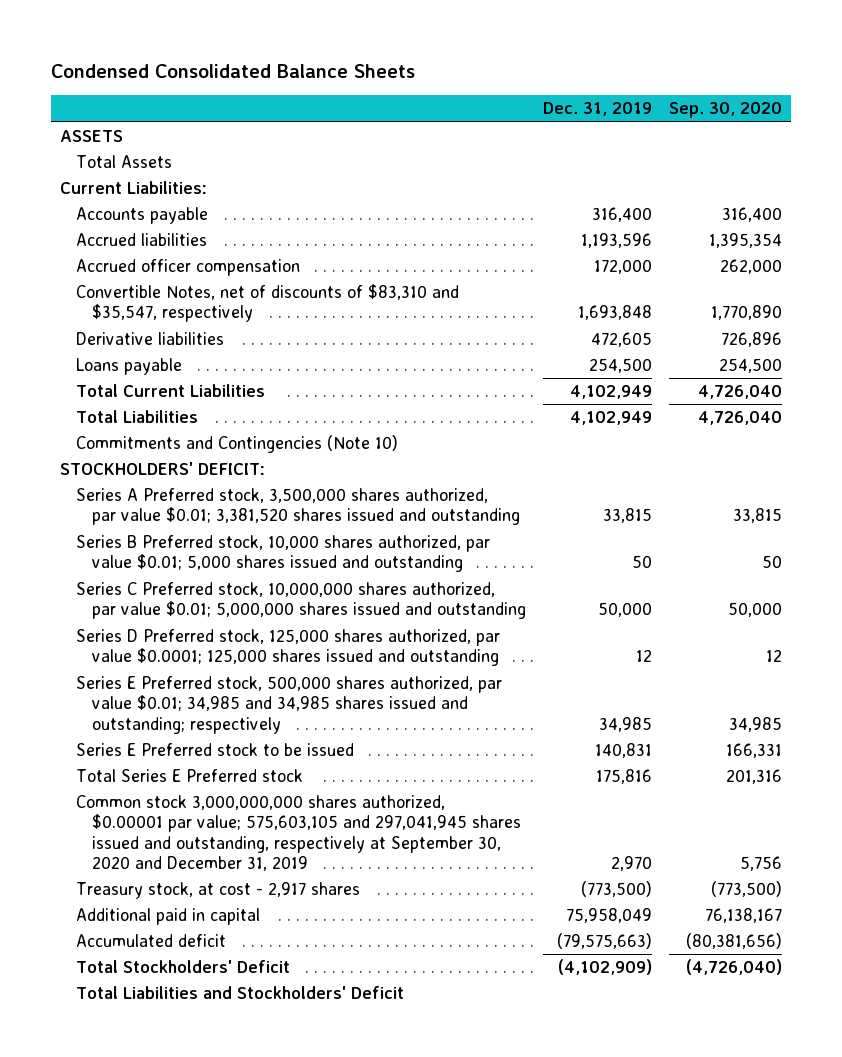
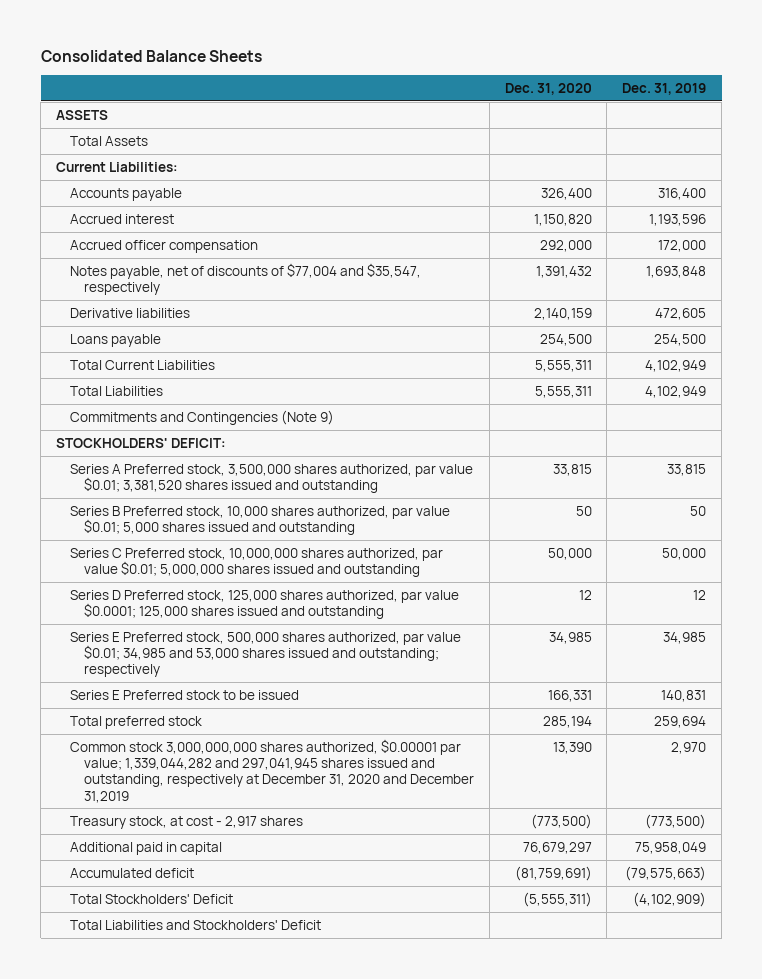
[50,63,415,78] Condensed Consolidated Balance Sheets -> [40,49,262,62] Consolidated Balance Sheets
[669,102,783,119] Sep. 30, 2020 -> none
none -> [504,82,592,95] Dec. 31, 2020
[75,233,207,247] Accrued liabilities -> [70,213,175,224] Accrued interest
[75,284,459,323] Convertible Notes, net of discounts of $83,310 and $35,547, respectively -> [70,262,422,295] Notes payable, net of discounts of $77,004 and $35,547, respectively
[75,435,398,454] Commitments and Contingencies (Note 10) -> [70,409,335,425] Commitments and Contingencies (Note 9)
[75,676,502,734] Series E Preferred stock, 500,000 shares authorized, par value $0.01; 34,985 and 34,985 shares issued and outstanding; respectively -> [70,631,462,678] Series E Preferred stock, 500,000 shares authorized, par value $0.01; 34,985 and 53,000 shares issued and outstanding; respectively
[75,769,303,783] Total Series E Preferred stock -> [70,715,203,729] Total preferred stock
[595,769,652,785] 175,816 -> [654,715,707,728] 259,694
[75,795,521,871] Common stock 3,000,000,000 shares authorized, $0.00001 par value; 575,603,105 and 297,041,945 shares issued and outstanding, respectively at September 30, 2020 and December 31, 2019 -> [70,738,474,803] Common stock 3,000,000,000 shares authorized, $0.00001 par value; 1,339,044,282 and 297,041,945 shares issued and outstanding, respectively at December 31, 2020 and December 31,2019

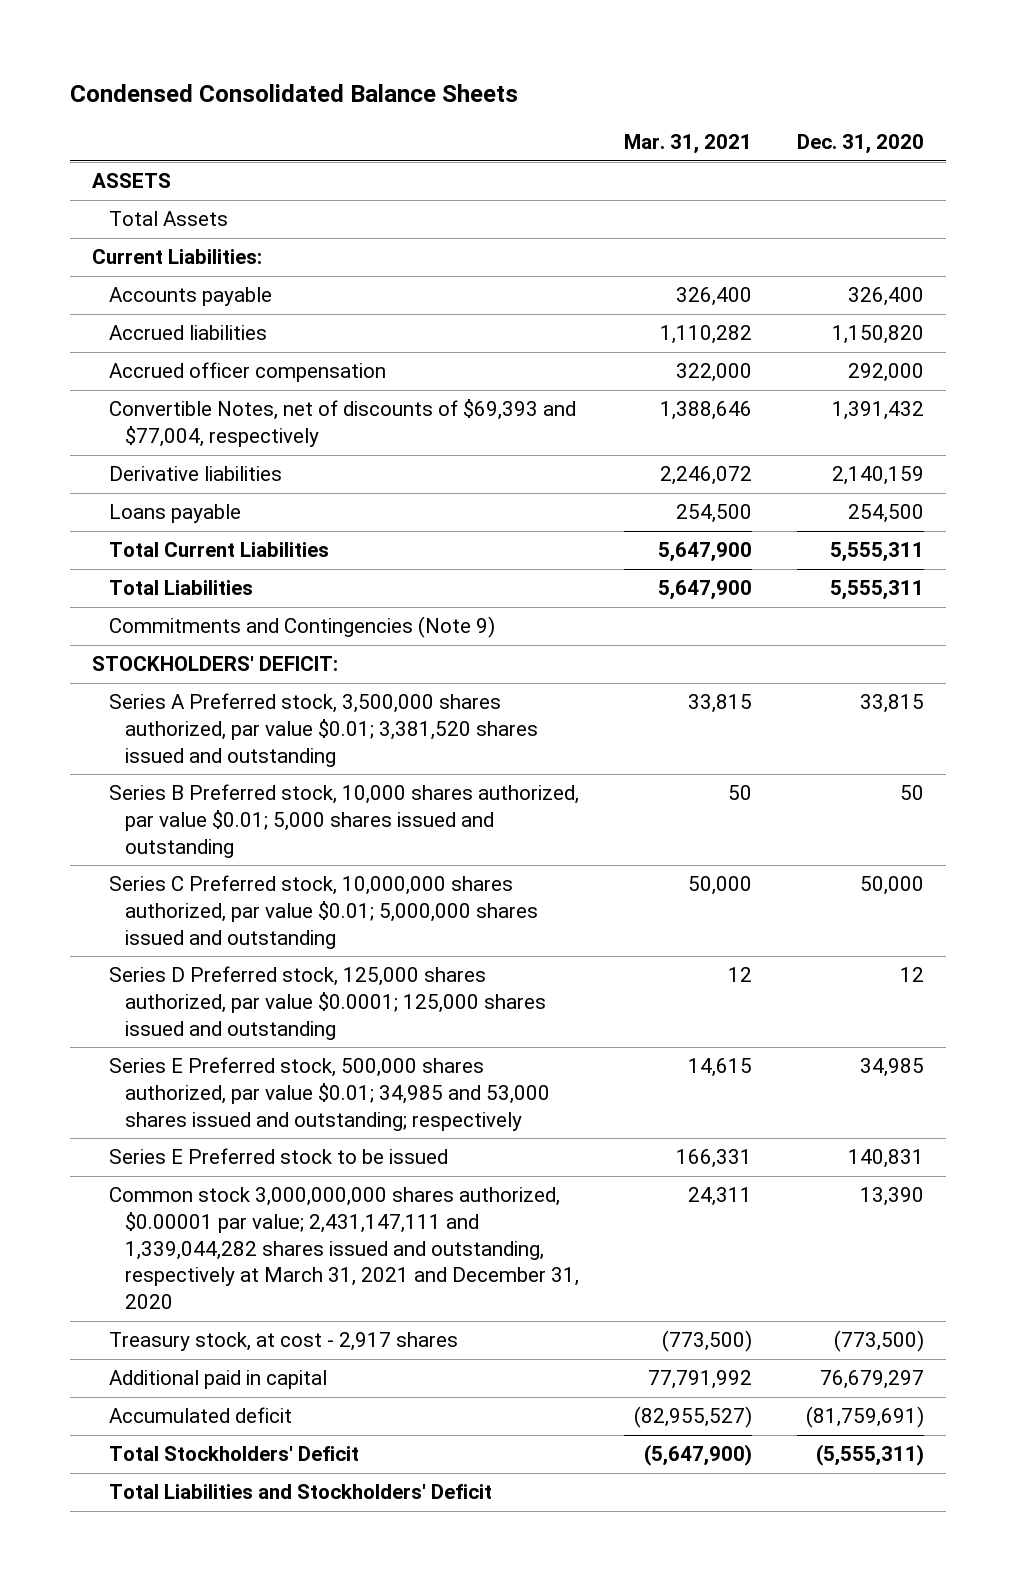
[40,49,262,62] Consolidated Balance Sheets -> [69,83,518,102] Condensed Consolidated Balance Sheets
[622,82,707,95] Dec. 31, 2019 -> none
none -> [623,133,752,154] Mar. 31, 2021
[70,213,175,224] Accrued interest -> [108,325,267,341] Accrued liabilities
[70,262,422,295] Notes payable, net of discounts of $77,004 and $35,547, respectively -> [108,399,576,448] Convertible Notes, net of discounts of $69,393 and $77,004, respectively
[70,715,203,729] Total preferred stock -> none
[547,689,592,702] 166,331 -> [847,1149,924,1169] 140,831
[70,738,474,803] Common stock 3,000,000,000 shares authorized, $0.00001 par value; 1,339,044,282 and 297,041,945 shares issued and outstanding, respectively at December 31, 2020 and December 31,2019 -> [108,1187,579,1310] Common stock 3,000,000,000 shares authorized, $0.00001 par value; 2,431,147,111 and 1,339,044,282 shares issued and outstanding, respectively at March 31, 2021 and December 31, 2020

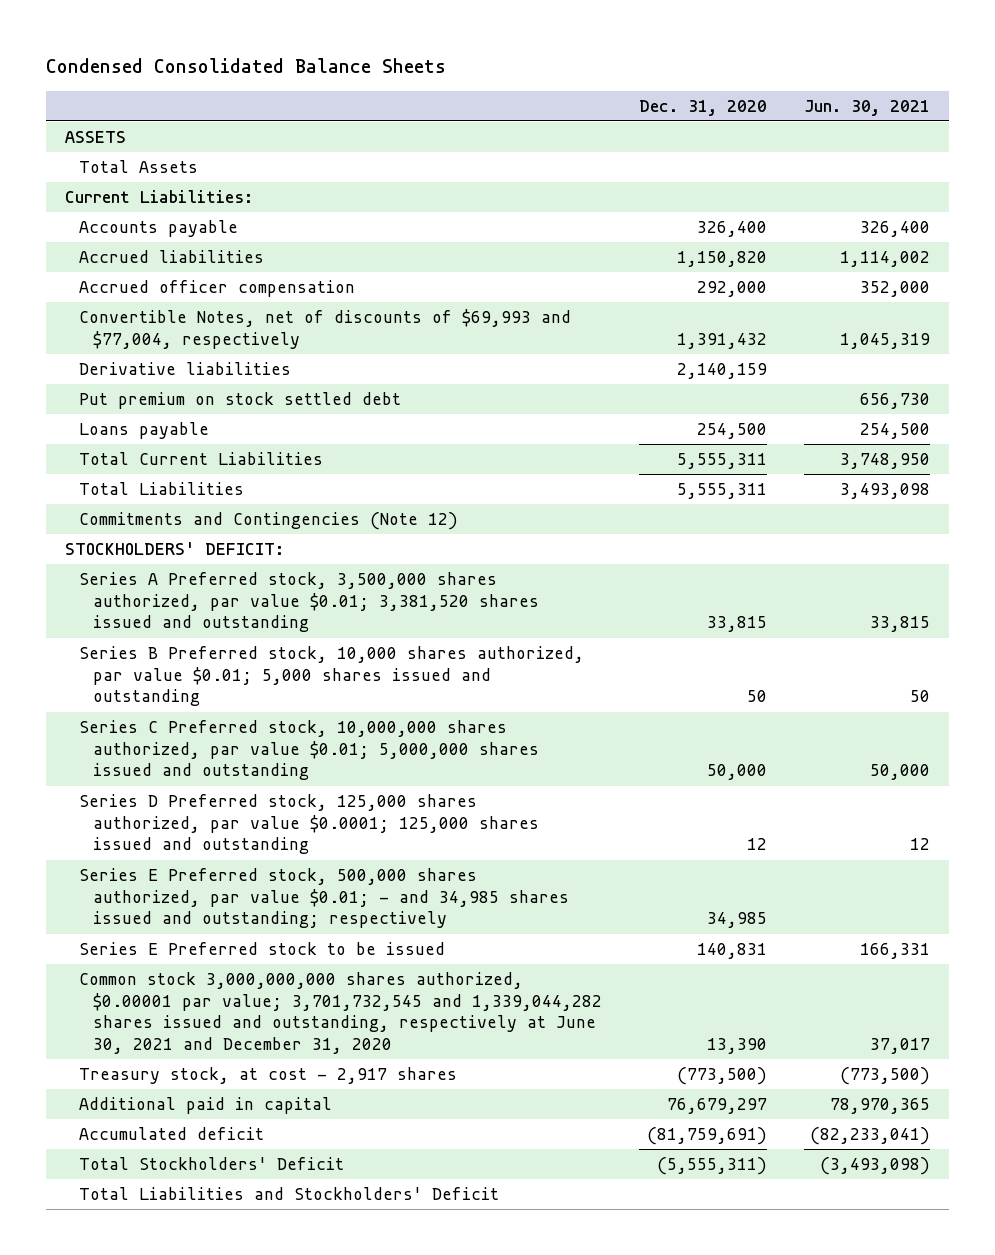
[623,133,752,154] Mar. 31, 2021 -> none
none -> [804,99,931,116] Jun. 30, 2021
[108,399,576,448] Convertible Notes, net of discounts of $69,393 and $77,004, respectively -> [78,309,571,349] Convertible Notes, net of discounts of $69,993 and $77,004, respectively
none -> [78,392,401,410] Put premium on stock settled debt
[108,616,495,639] Commitments and Contingencies (Note 9) -> [78,512,458,531] Commitments and Contingencies (Note 12)
[108,1057,550,1131] Series E Preferred stock, 500,000 shares authorized, par value $0.01; 34,985 and 53,000 shares issued and outstanding; respectively -> [78,868,570,929] Series E Preferred stock, 500,000 shares authorized, par value $0.01; - and 34,985 shares issued and outstanding; respectively
[108,1187,579,1310] Common stock 3,000,000,000 shares authorized, $0.00001 par value; 2,431,147,111 and 1,339,044,282 shares issued and outstanding, respectively at March 31, 2021 and December 31, 2020 -> [78,972,603,1055] Common stock 3,000,000,000 shares authorized, $0.00001 par value; 3,701,732,545 and 1,339,044,282 shares issued and outstanding, respectively at June 30, 2021 and December 31, 2020

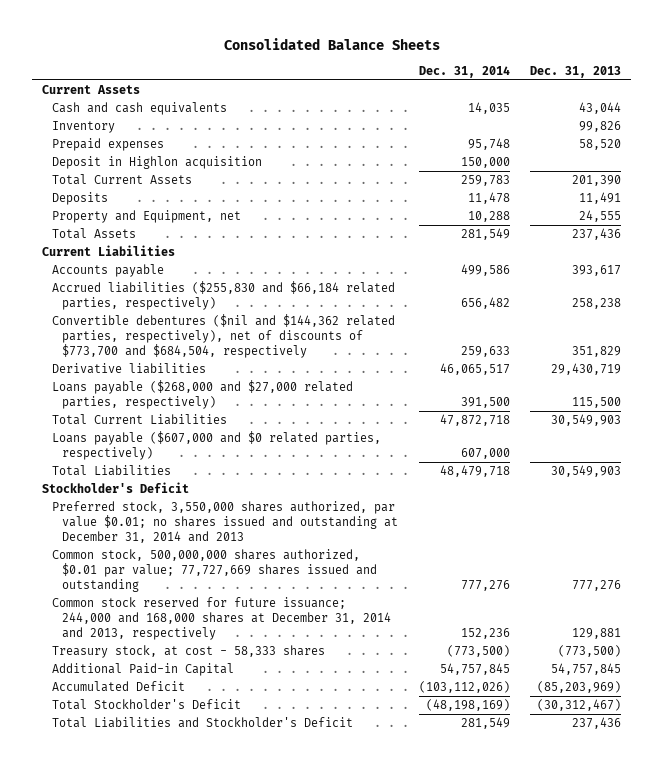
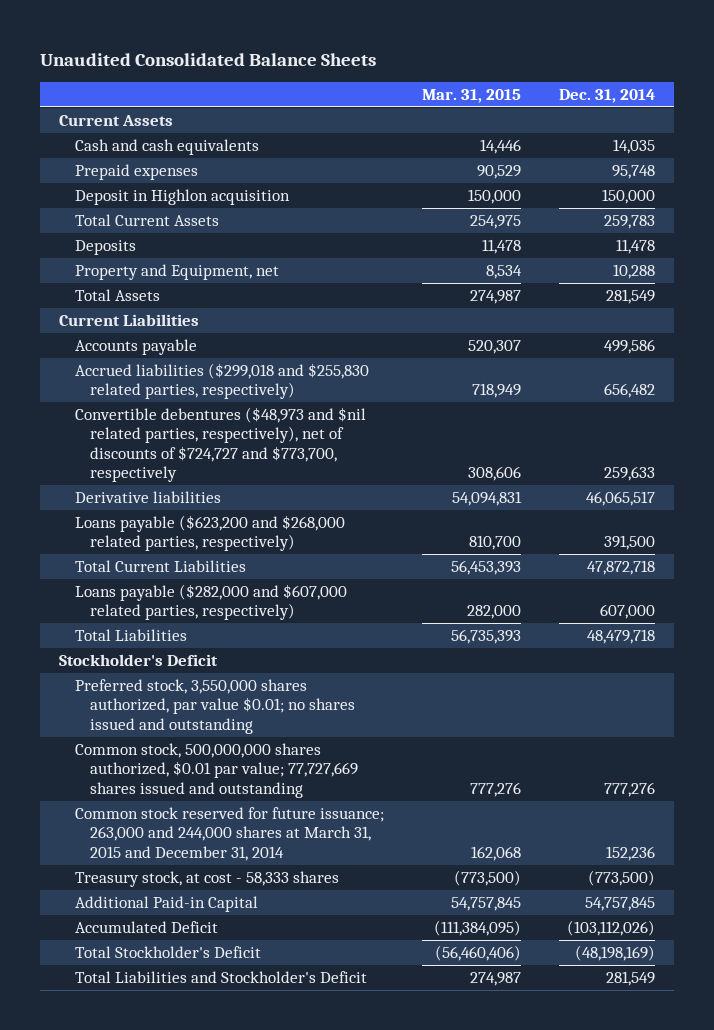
[223,37,440,50] Consolidated Balance Sheets -> [40,52,377,66] Unaudited Consolidated Balance Sheets
[530,65,622,78] Dec. 31, 2013 -> none
none -> [421,89,521,104] Mar. 31, 2015
[52,121,116,134] Inventory -> none
[52,281,396,311] Accrued liabilities ($255,830 and $66,184 related parties, respectively) -> [74,363,369,400] Accrued liabilities ($299,018 and $255,830 related parties, respectively)
[52,314,396,359] Convertible debentures ($nil and $144,362 related parties, respectively), net of discounts of $773,700 and $684,504, respectively -> [74,407,366,483] Convertible debentures ($48,973 and $nil related parties, respectively), net of discounts of $724,727 and $773,700, respectively
[52,380,354,410] Loans payable ($268,000 and $27,000 related parties, respectively) -> [74,515,345,552] Loans payable ($623,200 and $268,000 related parties, respectively)
[52,431,382,461] Loans payable ($607,000 and $0 related parties, respectively) -> [74,584,347,621] Loans payable ($282,000 and $607,000 related parties, respectively)
[52,501,399,544] Preferred stock, 3,550,000 shares authorized, par value $0.01; no shares issued and outstanding at December 31, 2014 and 2013 -> [74,679,356,734] Preferred stock, 3,550,000 shares authorized, par value $0.01; no shares issued and outstanding
[52,597,392,641] Common stock reserved for future issuance; 244,000 and 168,000 shares at December 31, 2014 and 2013, respectively -> [74,807,384,861] Common stock reserved for future issuance; 263,000 and 244,000 shares at March 31, 2015 and December 31, 2014

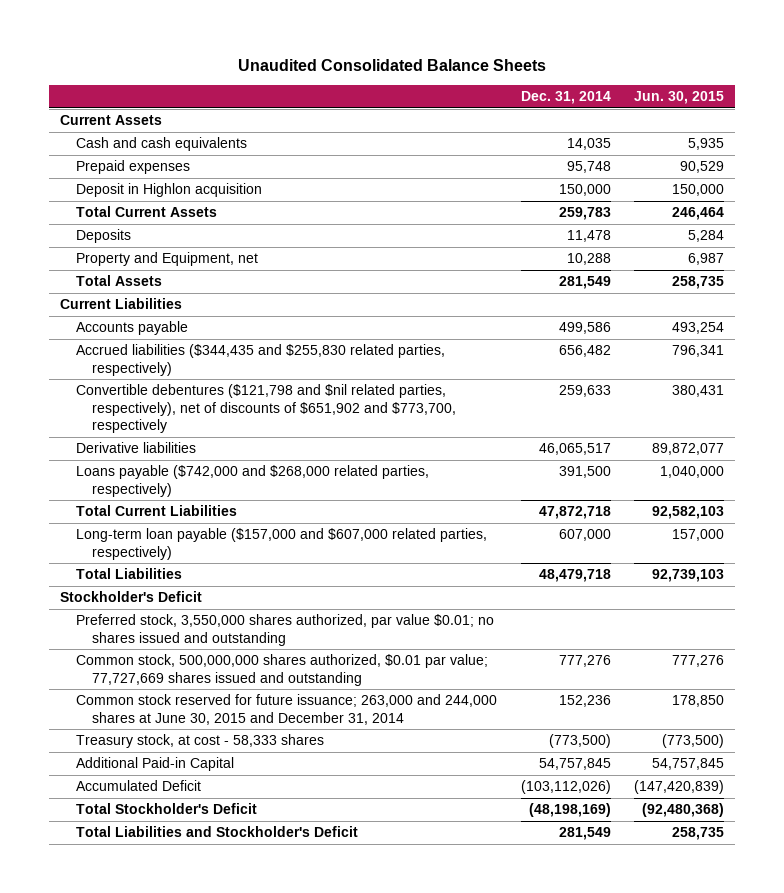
[421,89,521,104] Mar. 31, 2015 -> none
none -> [633,91,724,105] Jun. 30, 2015
[74,363,369,400] Accrued liabilities ($299,018 and $255,830 related parties, respectively) -> [76,344,446,376] Accrued liabilities ($344,435 and $255,830 related parties, respectively)
[74,407,366,483] Convertible debentures ($48,973 and $nil related parties, respectively), net of discounts of $724,727 and $773,700, respectively -> [76,384,457,434] Convertible debentures ($121,798 and $nil related parties, respectively), net of discounts of $651,902 and $773,700, respectively
[74,515,345,552] Loans payable ($623,200 and $268,000 related parties, respectively) -> [76,465,430,497] Loans payable ($742,000 and $268,000 related parties, respectively)
[74,584,347,621] Loans payable ($282,000 and $607,000 related parties, respectively) -> [76,528,488,560] Long-term loan payable ($157,000 and $607,000 related parties, respectively)
[74,807,384,861] Common stock reserved for future issuance; 263,000 and 244,000 shares at March 31, 2015 and December 31, 2014 -> [76,694,498,725] Common stock reserved for future issuance; 263,000 and 244,000 shares at June 30, 2015 and December 31, 2014

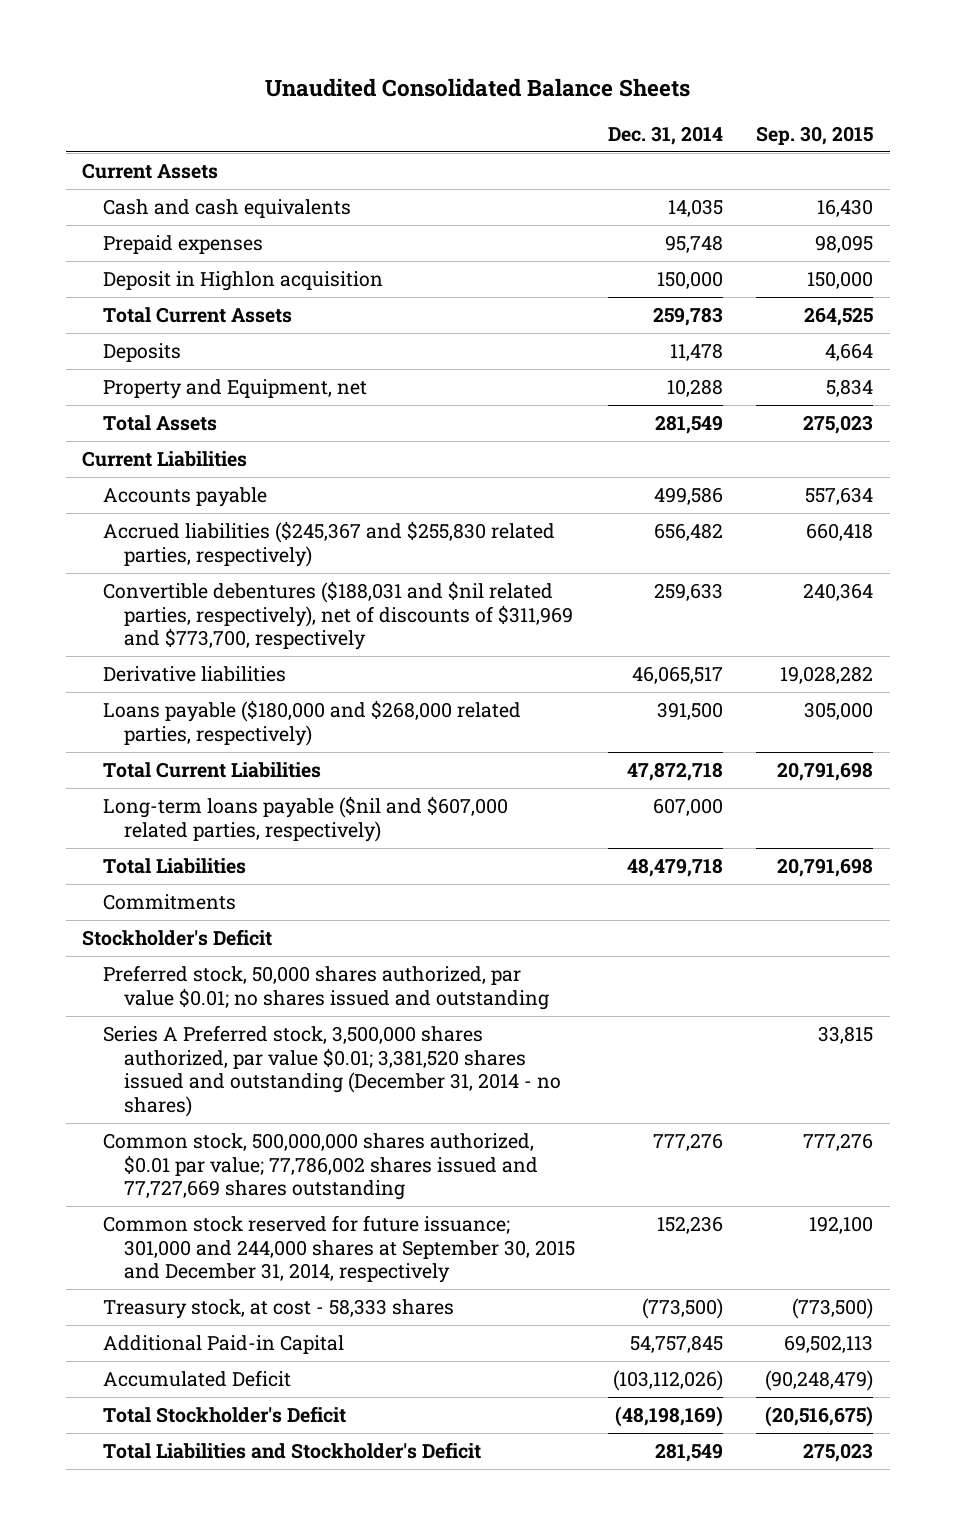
[633,91,724,105] Jun. 30, 2015 -> none
none -> [756,125,874,145] Sep. 30, 2015
[76,344,446,376] Accrued liabilities ($344,435 and $255,830 related parties, respectively) -> [103,521,556,567] Accrued liabilities ($245,367 and $255,830 related parties, respectively)
[76,384,457,434] Convertible debentures ($121,798 and $nil related parties, respectively), net of discounts of $651,902 and $773,700, respectively -> [103,581,574,651] Convertible debentures ($188,031 and $nil related parties, respectively), net of discounts of $311,969 and $773,700, respectively
[76,465,430,497] Loans payable ($742,000 and $268,000 related parties, respectively) -> [103,700,522,746] Loans payable ($180,000 and $268,000 related parties, respectively)
[76,528,488,560] Long-term loan payable ($157,000 and $607,000 related parties, respectively) -> [103,796,509,842] Long-term loans payable ($nil and $607,000 related parties, respectively)
none -> [103,894,237,911] Commitments
[76,614,495,646] Preferred stock, 3,550,000 shares authorized, par value $0.01; no shares issued and outstanding -> [103,965,550,1010] Preferred stock, 50,000 shares authorized, par value $0.01; no shares issued and outstanding
none -> [103,1025,562,1117] Series A Preferred stock, 3,500,000 shares authorized, par value $0.01; 3,381,520 shares issued and outstanding (December 31, 2014 - no shares)
[76,654,489,686] Common stock, 500,000,000 shares authorized, $0.01 par value; 77,727,669 shares issued and outstanding -> [103,1133,539,1201] Common stock, 500,000,000 shares authorized, $0.01 par value; 77,786,002 shares issued and 77,727,669 shares outstanding
[76,694,498,725] Common stock reserved for future issuance; 263,000 and 244,000 shares at June 30, 2015 and December 31, 2014 -> [103,1215,576,1284] Common stock reserved for future issuance; 301,000 and 244,000 shares at September 30, 2015 and December 31, 2014, respectively

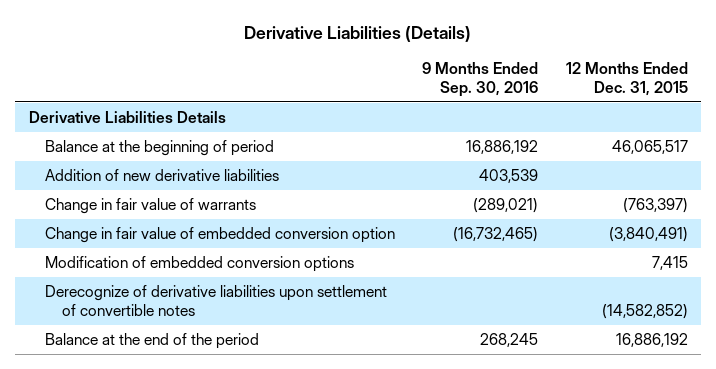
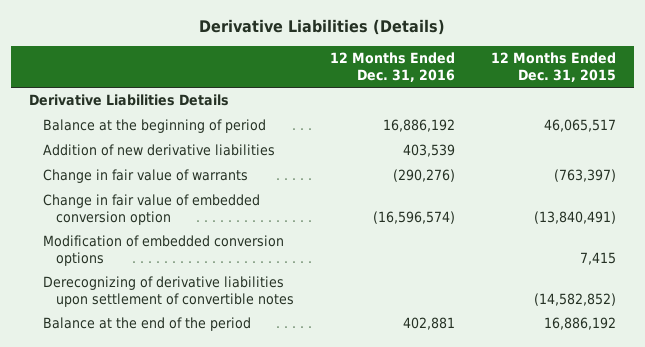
[422,62,539,97] 9 Months Ended Sep. 30, 2016 -> none
none -> [329,52,455,82] 12 Months Ended Dec. 31, 2016
[608,227,688,243] (3,840,491) -> [533,210,616,224] (13,840,491)
[45,285,388,316] Derecognize of derivative liabilities upon settlement of convertible notes -> [42,276,294,307] Derecognizing of derivative liabilities upon settlement of convertible notes

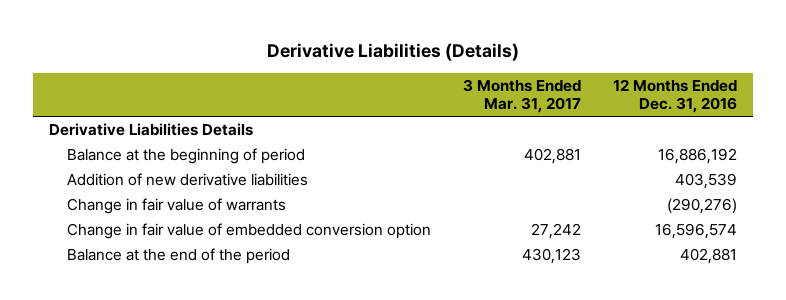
[490,52,616,82] 12 Months Ended Dec. 31, 2015 -> none
none -> [463,78,582,114] 3 Months Ended Mar. 31, 2017
[42,235,284,266] Modification of embedded conversion options -> none
[42,276,294,307] Derecognizing of derivative liabilities upon settlement of convertible notes -> none
[372,210,455,224] (16,596,574) -> [655,223,738,240] 16,596,574

